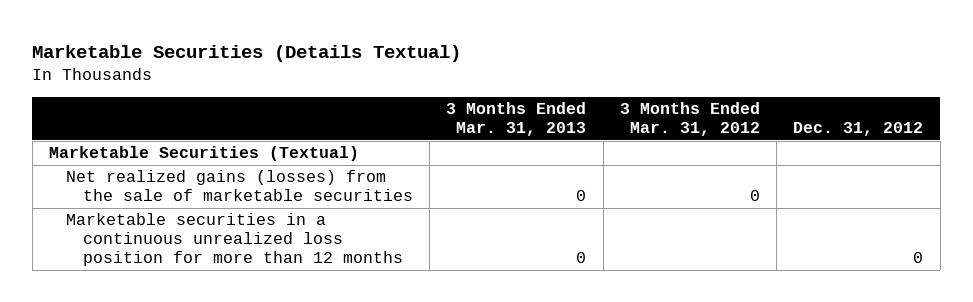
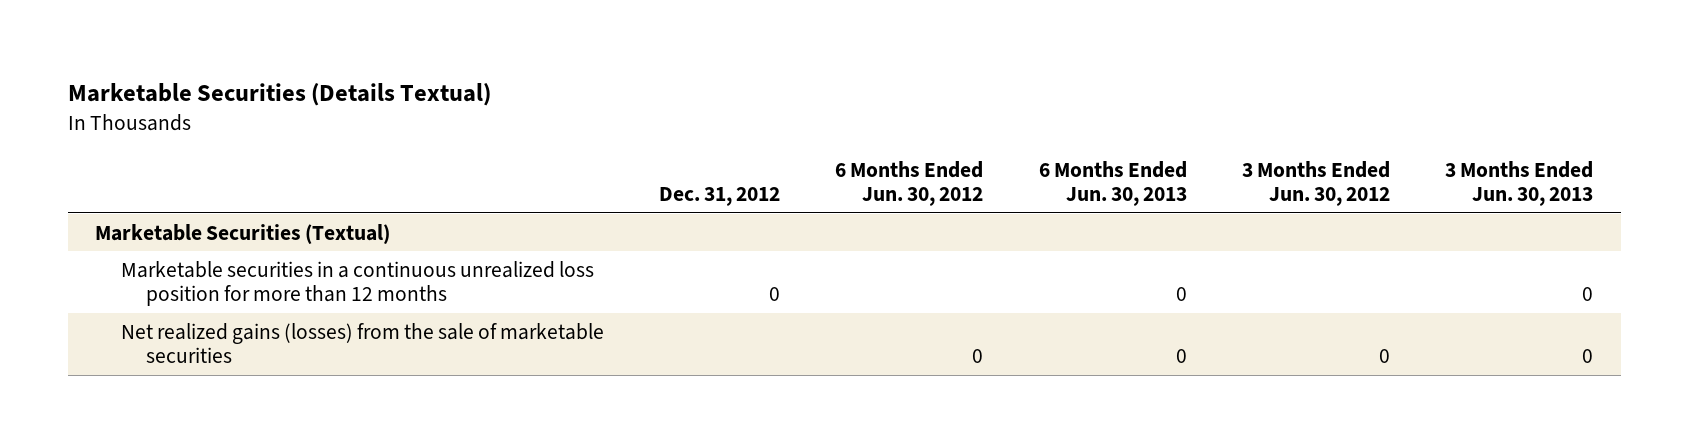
[446,102,587,137] 3 Months Ended Mar. 31, 2013 -> none
[619,102,760,137] 3 Months Ended Mar. 31, 2012 -> none
none -> [835,160,984,207] 6 Months Ended Jun. 30, 2012
none -> [1038,160,1187,207] 6 Months Ended Jun. 30, 2013
none -> [1241,160,1390,207] 3 Months Ended Jun. 30, 2012
none -> [1445,160,1594,207] 3 Months Ended Jun. 30, 2013
[65,170,413,202] Net realized gains (losses) from the sale of marketable securities -> [120,322,604,364] Net realized gains (losses) from the sale of marketable securities

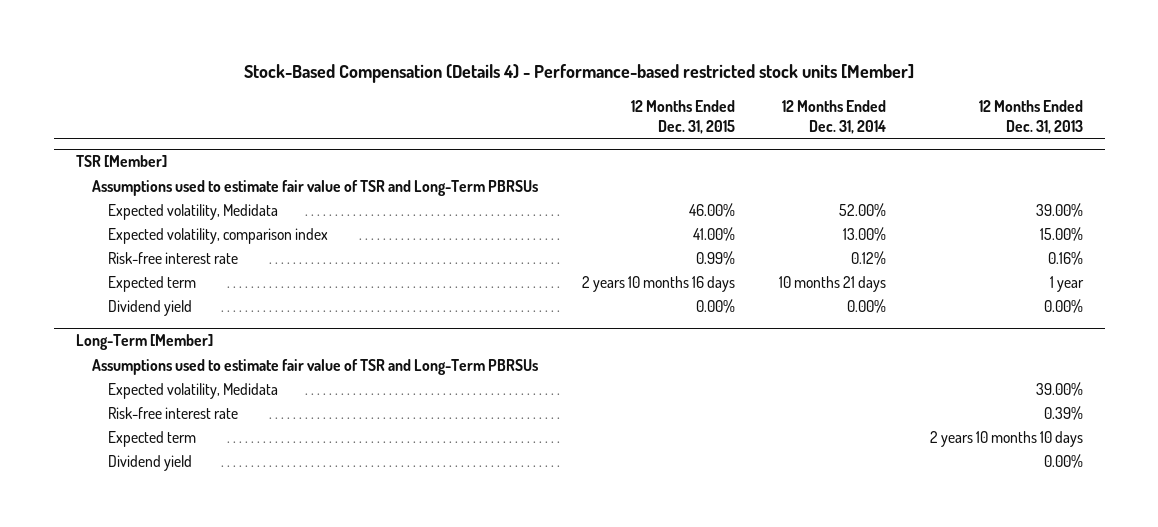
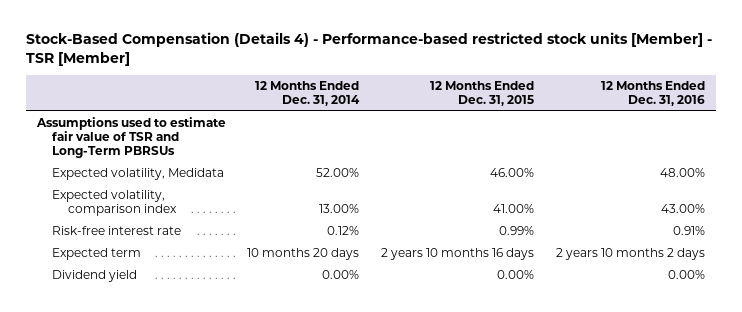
[244,64,915,84] Stock-Based Compensation (Details 4) - Performance-based restricted stock units [Member] -> [25,32,712,66] Stock-Based Compensation (Details 4) - Performance-based restricted stock units [Member] - TSR [Member]
[978,99,1083,134] 12 Months Ended Dec. 31, 2013 -> none
none -> [601,80,706,107] 12 Months Ended Dec. 31, 2016
[75,155,167,168] TSR [Member] -> none
[778,275,886,292] 10 months 21 days -> [247,247,360,260] 10 months 20 days
[75,334,213,351] Long-Term [Member] -> none
[91,358,538,375] Assumptions used to estimate fair value of TSR and Long-Term PBRSUs -> none
[108,382,279,399] Expected volatility, Medidata -> none
[108,406,239,419] Risk-free interest rate -> none
[108,430,197,447] Expected term -> none
[108,454,193,471] Dividend yield -> none

